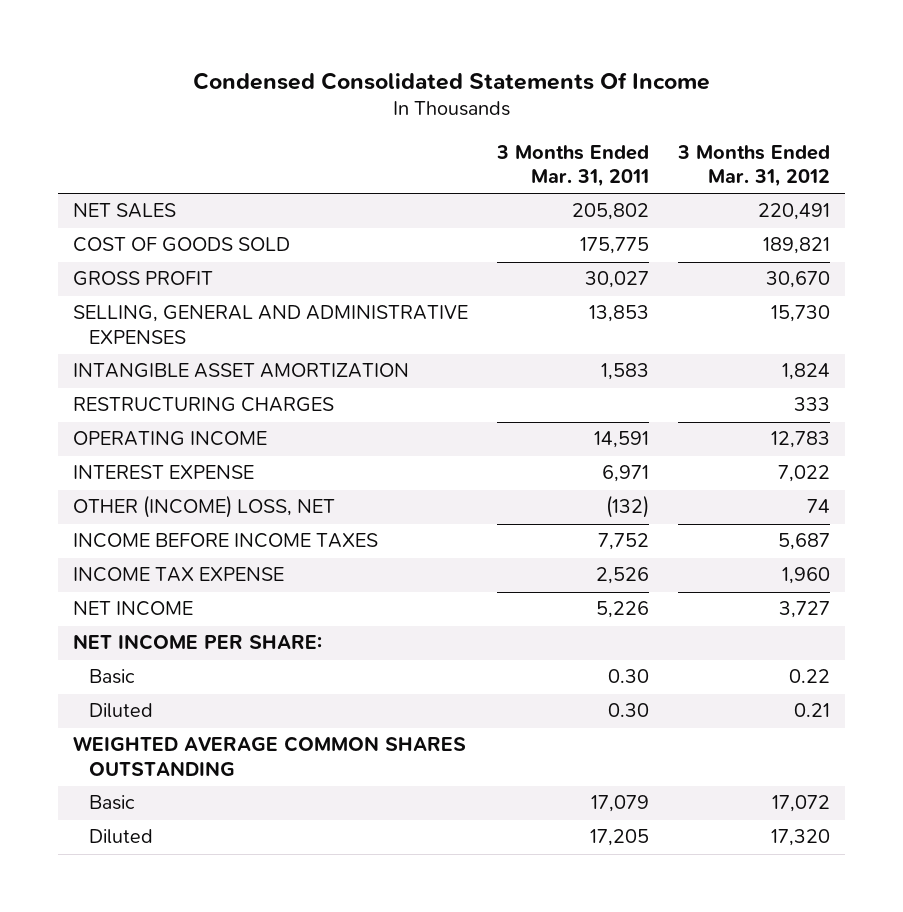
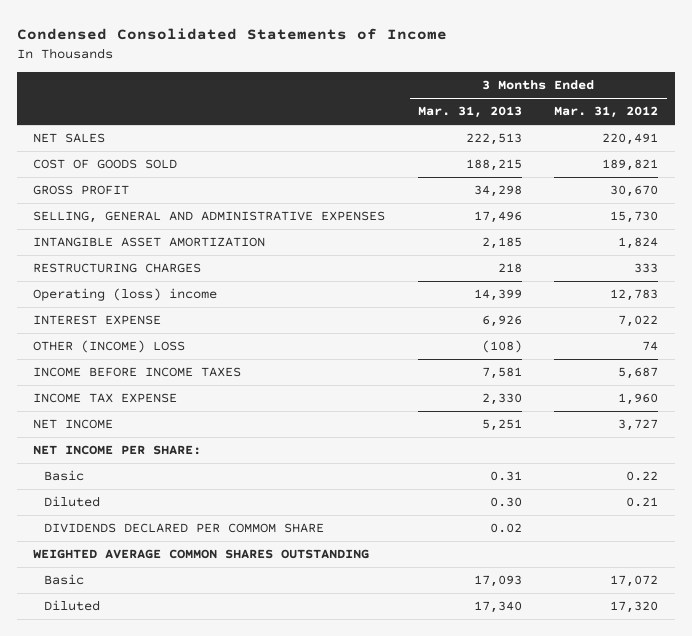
[192,71,710,90] Condensed Consolidated Statements Of Income -> [16,27,447,40] Condensed Consolidated Statements of Income
[496,144,650,188] 3 Months Ended Mar. 31, 2011 -> none
none -> [417,106,522,119] Mar. 31, 2013
[72,431,267,447] OPERATING INCOME -> [33,288,218,302] Operating (loss) income
[72,495,335,519] OTHER (INCOME) LOSS, NET -> [33,340,186,354] OTHER (INCOME) LOSS
none -> [44,523,325,534] DIVIDENDS DECLARED PER COMMOM SHARE

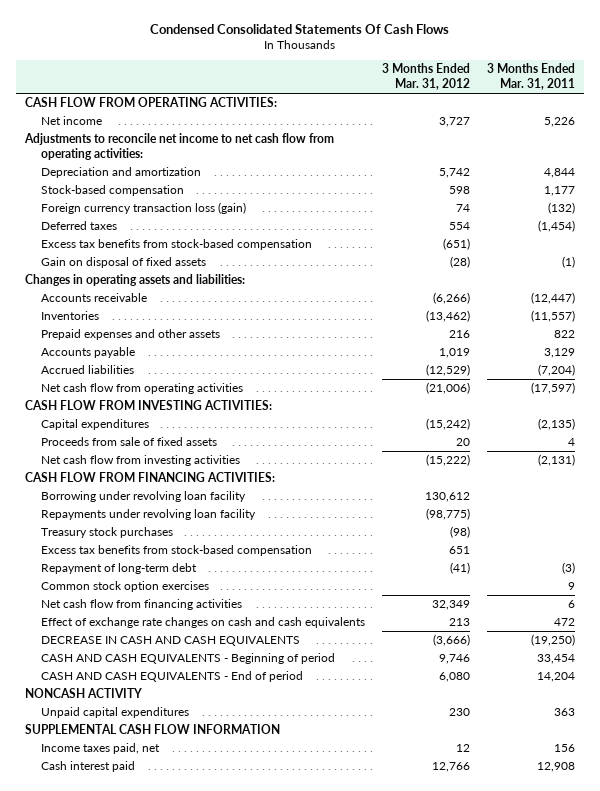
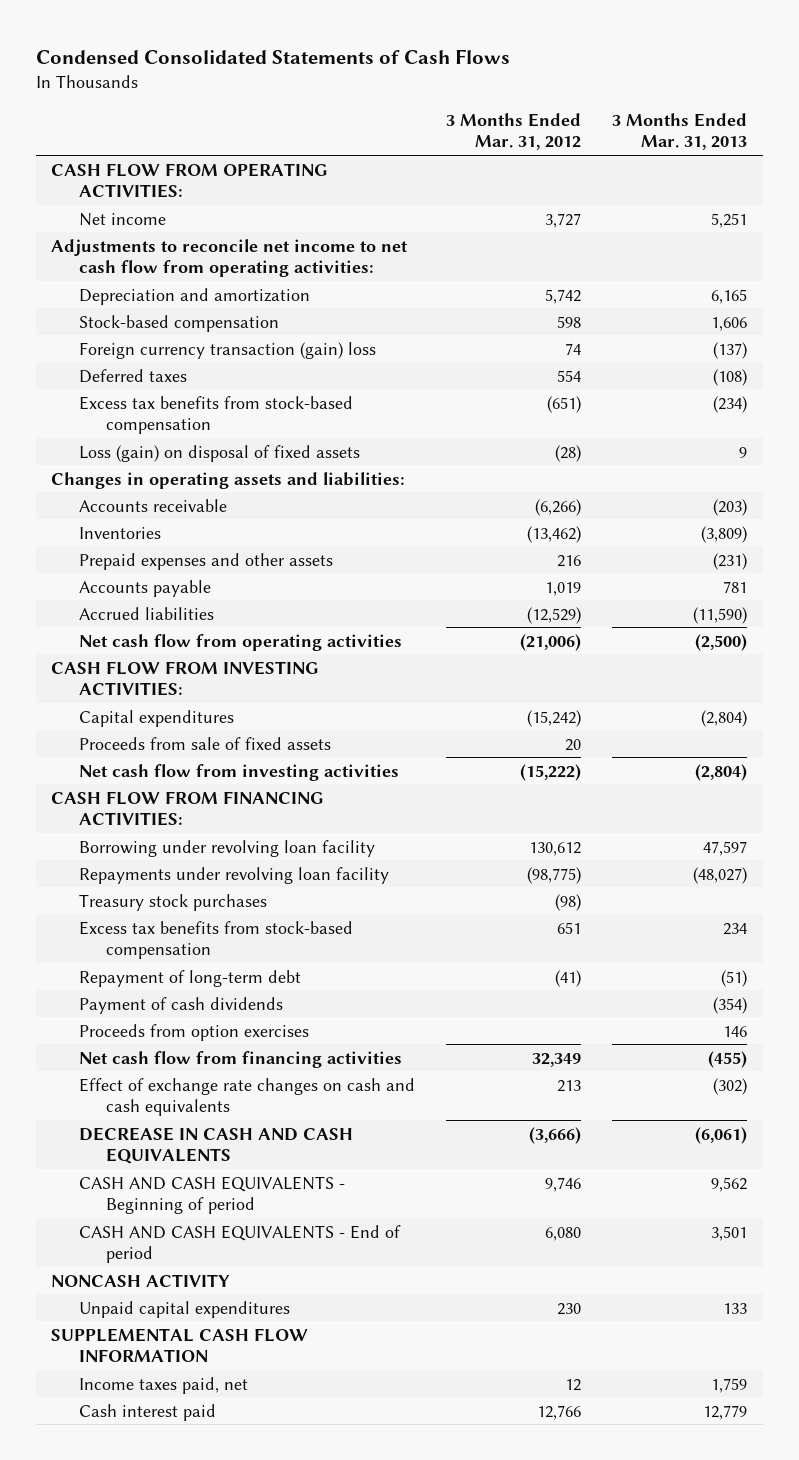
[149,23,449,34] Condensed Consolidated Statements Of Cash Flows -> [35,48,510,64] Condensed Consolidated Statements of Cash Flows
[487,63,576,90] 3 Months Ended Mar. 31, 2011 -> none
none -> [612,112,748,151] 3 Months Ended Mar. 31, 2013
[40,202,246,215] Foreign currency transaction loss (gain) -> [78,341,376,359] Foreign currency transaction (gain) loss
[40,257,206,269] Gain on disposal of fixed assets -> [78,444,360,462] Loss (gain) on disposal of fixed assets
none -> [78,996,283,1014] Payment of cash dividends
[40,581,209,593] Common stock option exercises -> [78,1023,309,1041] Proceeds from option exercises

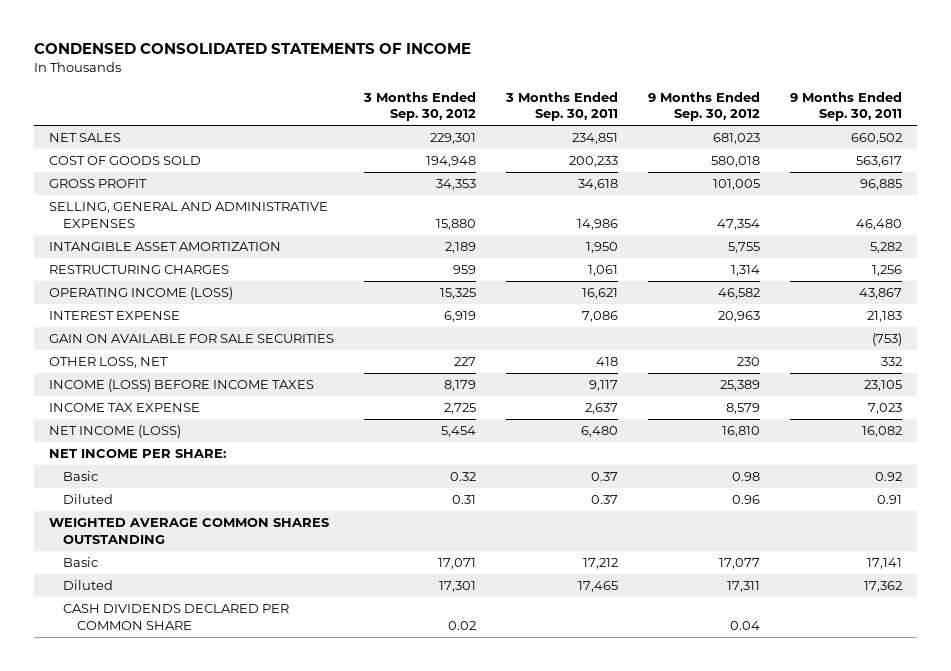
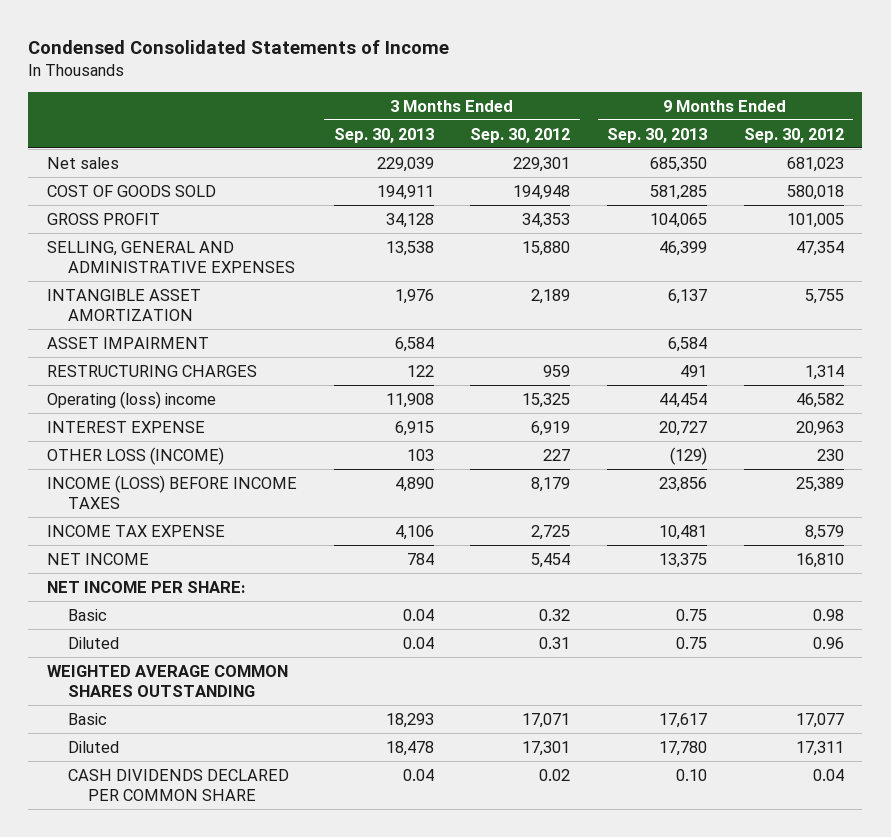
[33,43,471,55] CONDENSED CONSOLIDATED STATEMENTS OF INCOME -> [28,39,450,54] Condensed Consolidated Statements of Income
[504,91,618,122] 3 Months Ended Sep. 30, 2011 -> none
[789,91,902,122] 9 Months Ended Sep. 30, 2011 -> none
none -> [333,127,434,143] Sep. 30, 2013
none -> [607,127,708,143] Sep. 30, 2013
[48,133,121,143] NET SALES -> [46,156,119,169] Net sales
none -> [46,336,209,349] ASSET IMPAIRMENT
[48,287,233,301] OPERATING INCOME (LOSS) -> [46,390,216,409] Operating (loss) income
[48,334,334,344] GAIN ON AVAILABLE FOR SALE SECURITIES -> none
[48,357,168,369] OTHER LOSS, NET -> [46,446,224,465] OTHER LOSS (INCOME)
[48,425,181,439] NET INCOME (LOSS) -> [46,552,149,565] NET INCOME

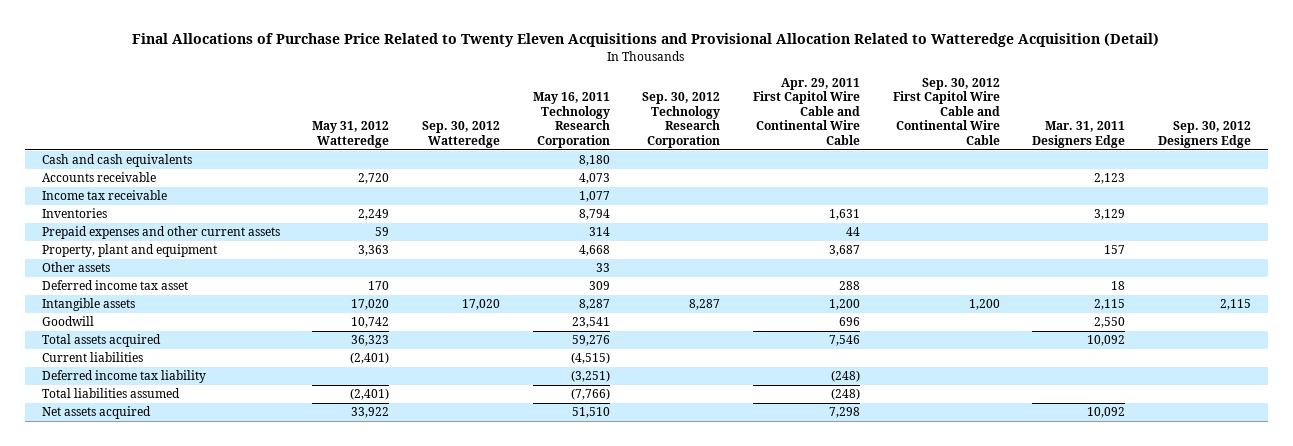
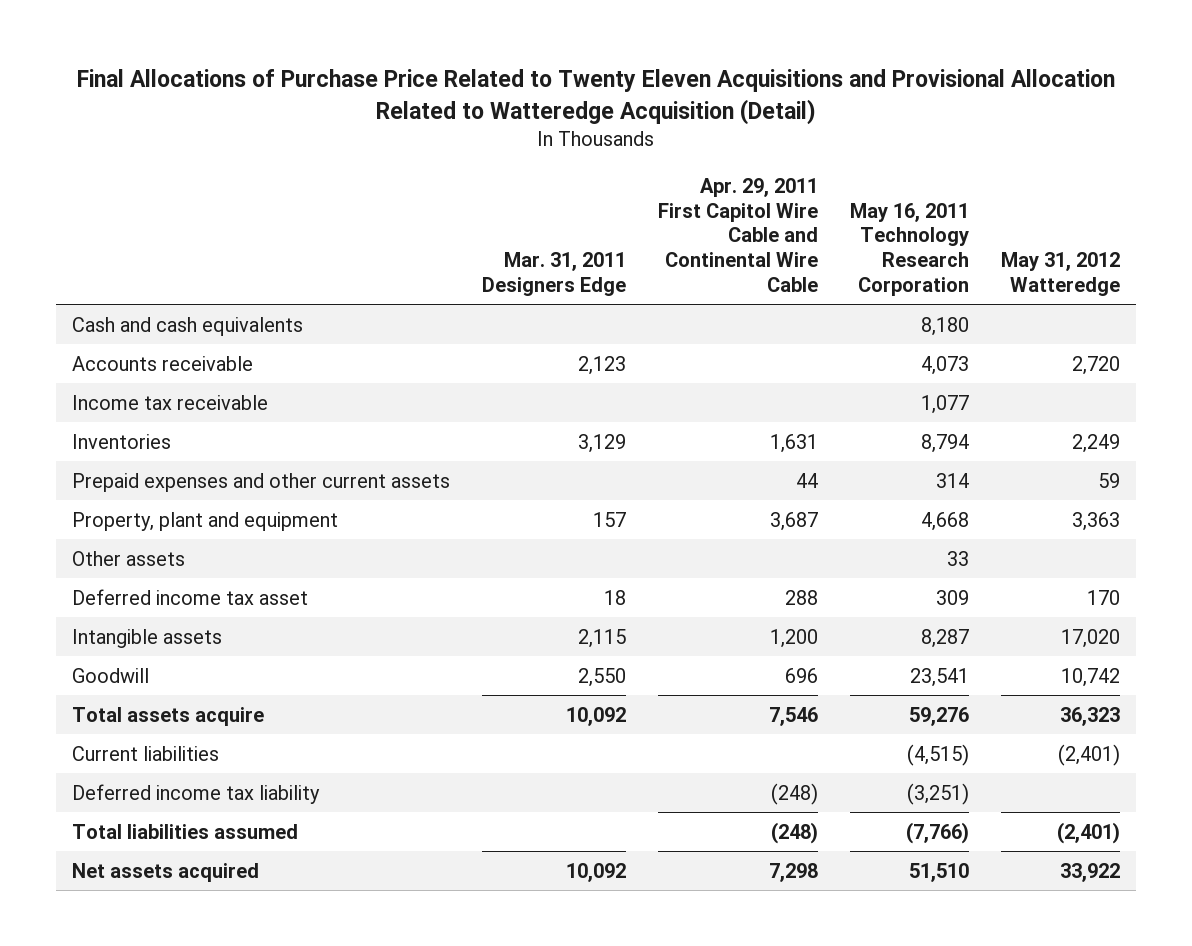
[422,121,501,149] Sep. 30, 2012 Watteredge -> none
[642,92,721,149] Sep. 30, 2012 Technology Research Corporation -> none
[892,77,1000,146] Sep. 30, 2012 First Capitol Wire Cable and Continental Wire Cable -> none
[1158,121,1252,149] Sep. 30, 2012 Designers Edge -> none
[41,334,161,348] Total assets acquired -> [72,706,265,726] Total assets acquire

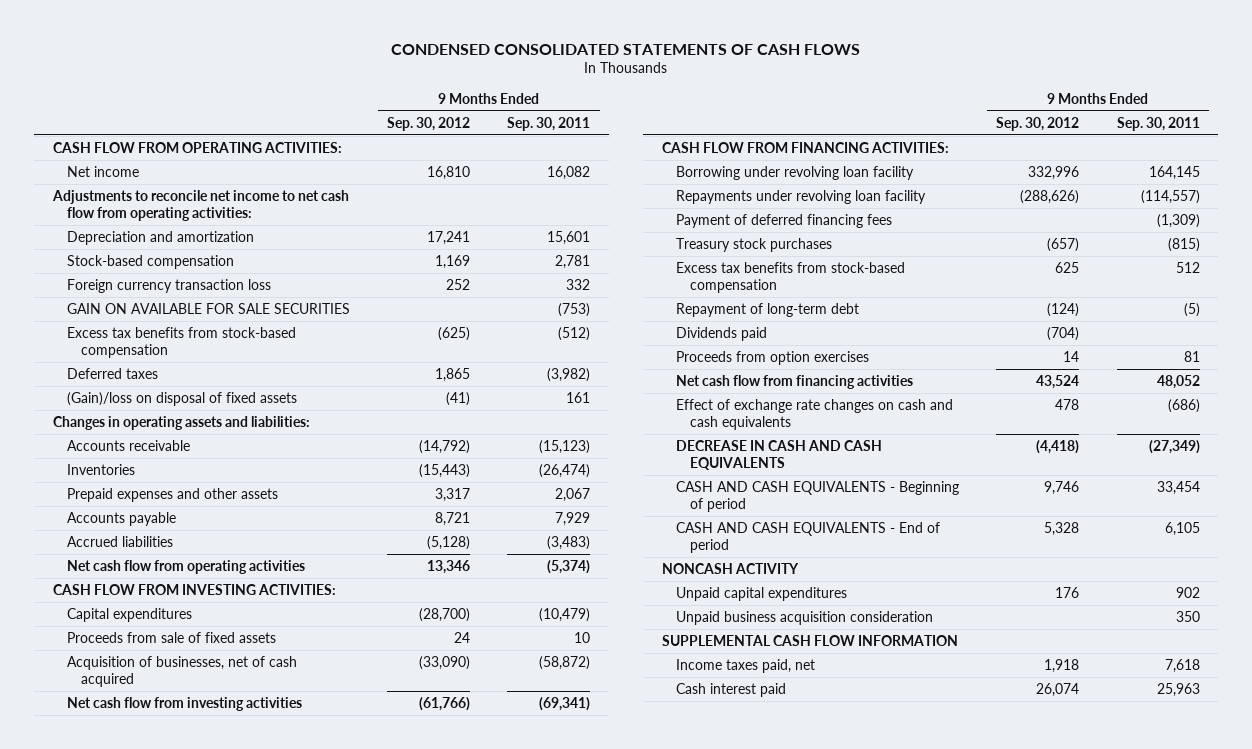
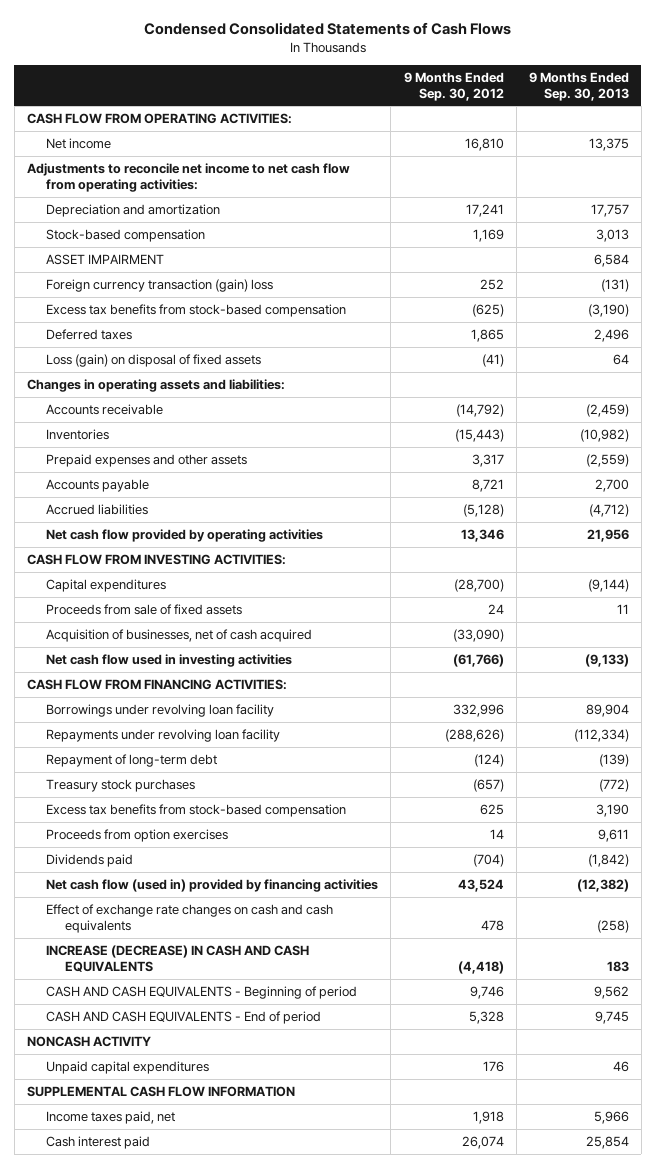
[391,44,861,56] CONDENSED CONSOLIDATED STATEMENTS OF CASH FLOWS -> [143,22,511,36] Condensed Consolidated Statements of Cash Flows
[507,116,591,131] Sep. 30, 2011 -> none
none -> [528,71,629,101] 9 Months Ended Sep. 30, 2013
[66,302,350,314] GAIN ON AVAILABLE FOR SALE SECURITIES -> none
none -> [46,254,165,266] ASSET IMPAIRMENT
[66,278,271,293] Foreign currency transaction loss -> [46,279,274,293] Foreign currency transaction (gain) loss
[66,391,297,406] (Gain)/loss on disposal of fixed assets -> [46,354,262,368] Loss (gain) on disposal of fixed assets
[66,559,305,574] Net cash flow from operating activities -> [46,529,324,543] Net cash flow provided by operating activities
[66,696,302,711] Net cash flow from investing activities -> [46,654,293,668] Net cash flow used in investing activities
[676,165,915,180] Borrowing under revolving loan facility -> [46,704,275,718] Borrowings under revolving loan facility
[676,213,893,228] Payment of deferred financing fees -> none
[676,302,860,317] Repayment of long-term debt -> [46,754,218,768] Repayment of long-term debt
[676,326,768,341] Dividends paid -> [46,854,134,868] Dividends paid
[676,374,914,389] Net cash flow from financing activities -> [46,879,379,893] Net cash flow (used in) provided by financing activities
[676,439,883,471] DECREASE IN CASH AND CASH EQUIVALENTS -> [46,945,310,973] INCREASE (DECREASE) IN CASH AND CASH EQUIVALENTS
[676,610,934,625] Unpaid business acquisition consideration -> none

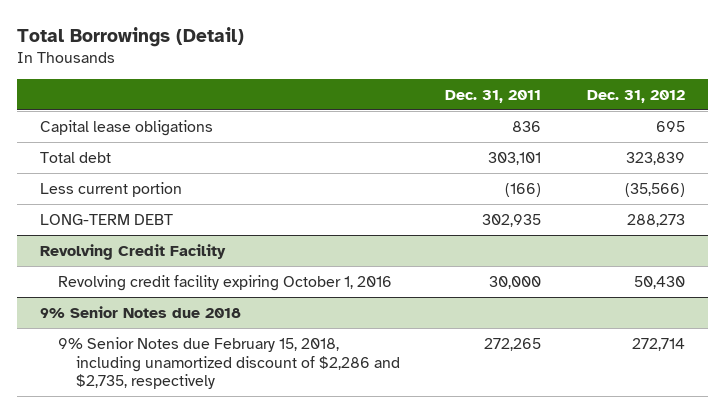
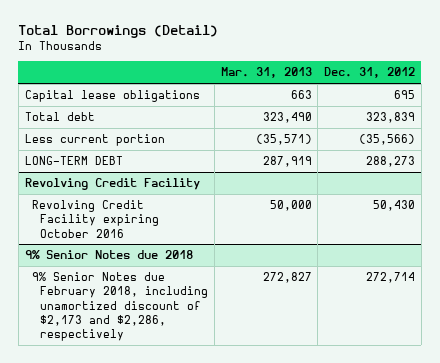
[445,89,542,103] Dec. 31, 2011 -> none
none -> [220,67,312,79] Mar. 31, 2013
[57,274,392,291] Revolving credit facility expiring October 1, 2016 -> [32,200,160,238] Revolving Credit Facility expiring October 2016
[57,336,400,390] 9% Senior Notes due February 15, 2018, including unamortized discount of $2,286 and $2,735, respectively -> [32,272,209,341] 9% Senior Notes due February 2018, including unamortized discount of $2,173 and $2,286, respectively

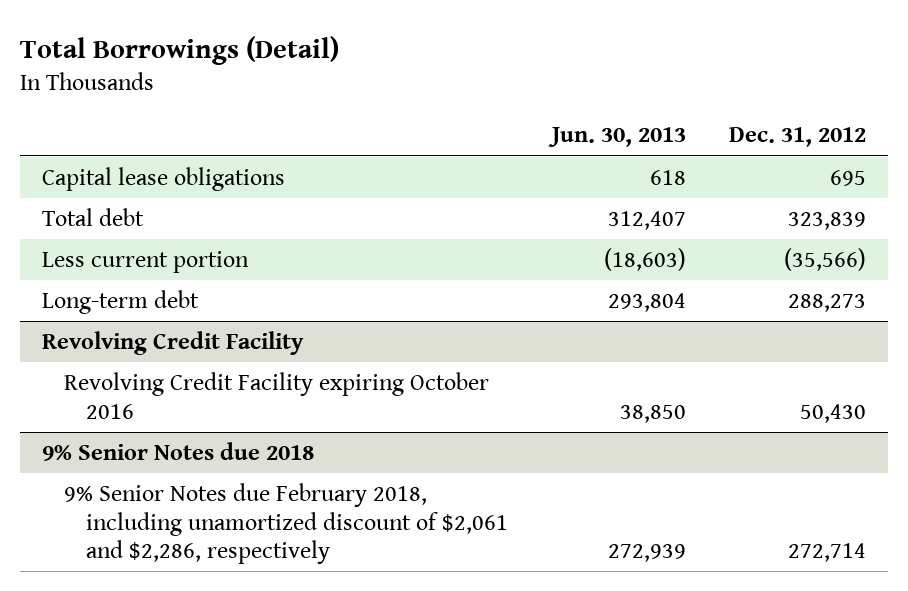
[220,67,312,79] Mar. 31, 2013 -> none
none -> [547,127,686,148] Jun. 30, 2013
[24,156,123,166] LONG-TERM DEBT -> [41,290,199,315] Long-term debt
[32,272,209,341] 9% Senior Notes due February 2018, including unamortized discount of $2,173 and $2,286, respectively -> [64,483,509,565] 9% Senior Notes due February 2018, including unamortized discount of $2,061 and $2,286, respectively

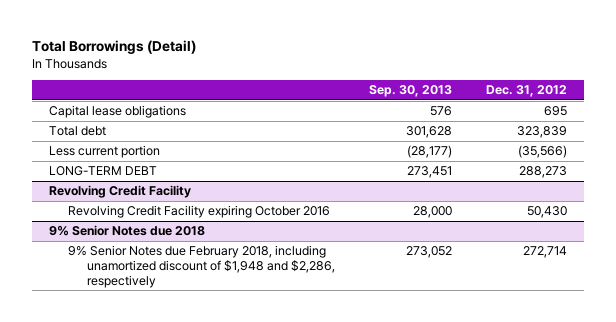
[547,127,686,148] Jun. 30, 2013 -> none
none -> [369,85,453,98] Sep. 30, 2013
[41,290,199,315] Long-term debt -> [48,166,157,177] LONG-TERM DEBT
[64,483,509,565] 9% Senior Notes due February 2018, including unamortized discount of $2,061 and $2,286, respectively -> [68,245,336,288] 9% Senior Notes due February 2018, including unamortized discount of $1,948 and $2,286, respectively

